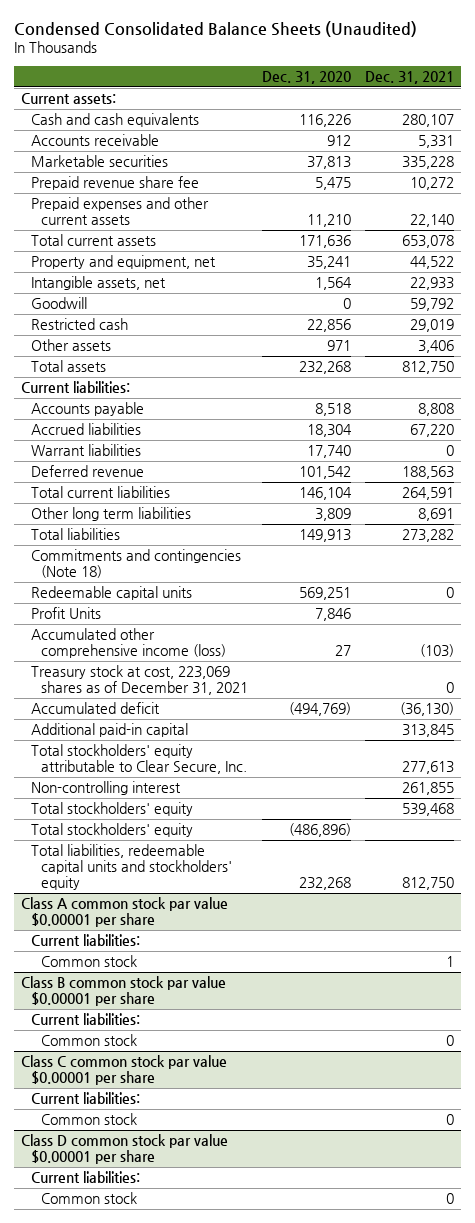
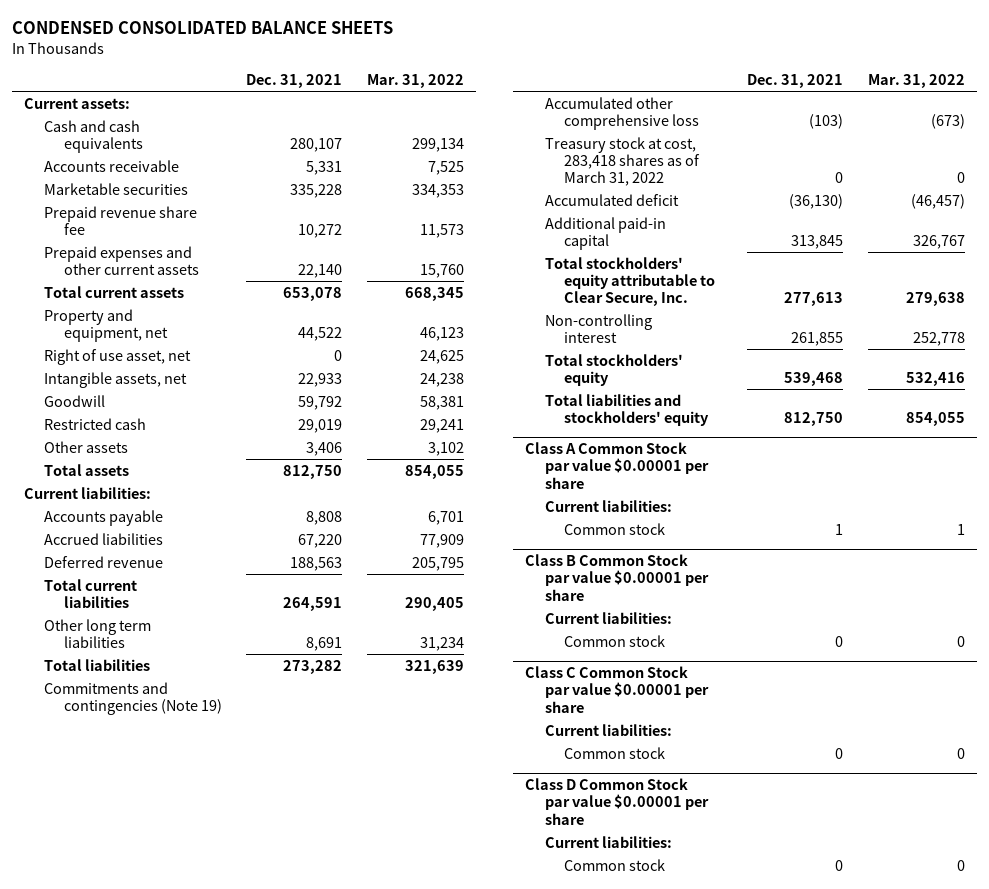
[13,21,417,38] Condensed Consolidated Balance Sheets (Unaudited) -> [11,21,393,35] CONDENSED CONSOLIDATED BALANCE SHEETS
[261,70,351,84] Dec. 31, 2020 -> none
none -> [367,74,465,89] Mar. 31, 2022
none -> [43,348,191,365] Right of use asset, net
[30,444,141,457] Warrant liabilities -> none
[30,586,192,601] Redeemable capital units -> none
[30,607,101,620] Profit Units -> none
[30,549,241,578] Commitments and contingencies (Note 18) -> [43,681,222,715] Commitments and contingencies (Note 19)
[30,628,226,658] Accumulated other comprehensive income (loss) -> [544,96,700,130] Accumulated other comprehensive loss
[30,665,248,695] Treasury stock at cost, 223,069 shares as of December 31, 2021 -> [544,136,701,186] Treasury stock at cost, 283,418 shares as of March 31, 2022
[30,823,193,838] Total stockholders' equity -> none
[30,844,232,890] Total liabilities, redeemable capital units and stockholders' equity -> [544,393,710,426] Total liabilities and stockholders' equity
[20,897,228,927] Class A common stock par value $0.00001 per share -> [525,442,709,489] Class A Common Stock par value $0.00001 per share
[20,976,226,1006] Class B common stock par value $0.00001 per share -> [525,554,709,601] Class B Common Stock par value $0.00001 per share
[20,1055,227,1085] Class C common stock par value $0.00001 per share -> [525,666,709,713] Class C Common Stock par value $0.00001 per share
[20,1134,228,1164] Class D common stock par value $0.00001 per share -> [525,778,709,825] Class D Common Stock par value $0.00001 per share

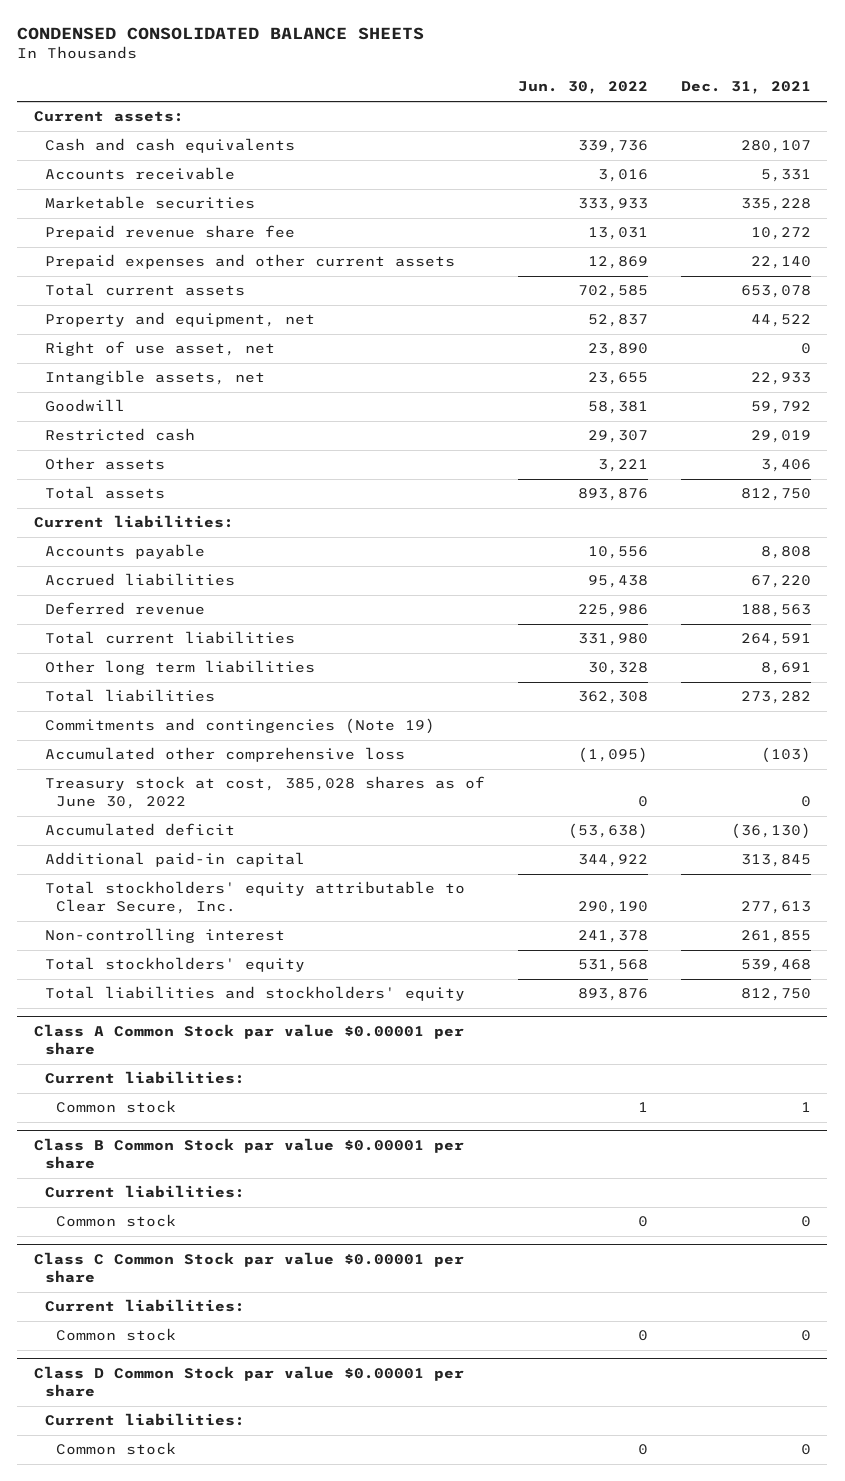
[367,74,465,89] Mar. 31, 2022 -> none
none -> [517,81,648,95] Jun. 30, 2022
[544,136,701,186] Treasury stock at cost, 283,418 shares as of March 31, 2022 -> [44,776,485,810] Treasury stock at cost, 385,028 shares as of June 30, 2022

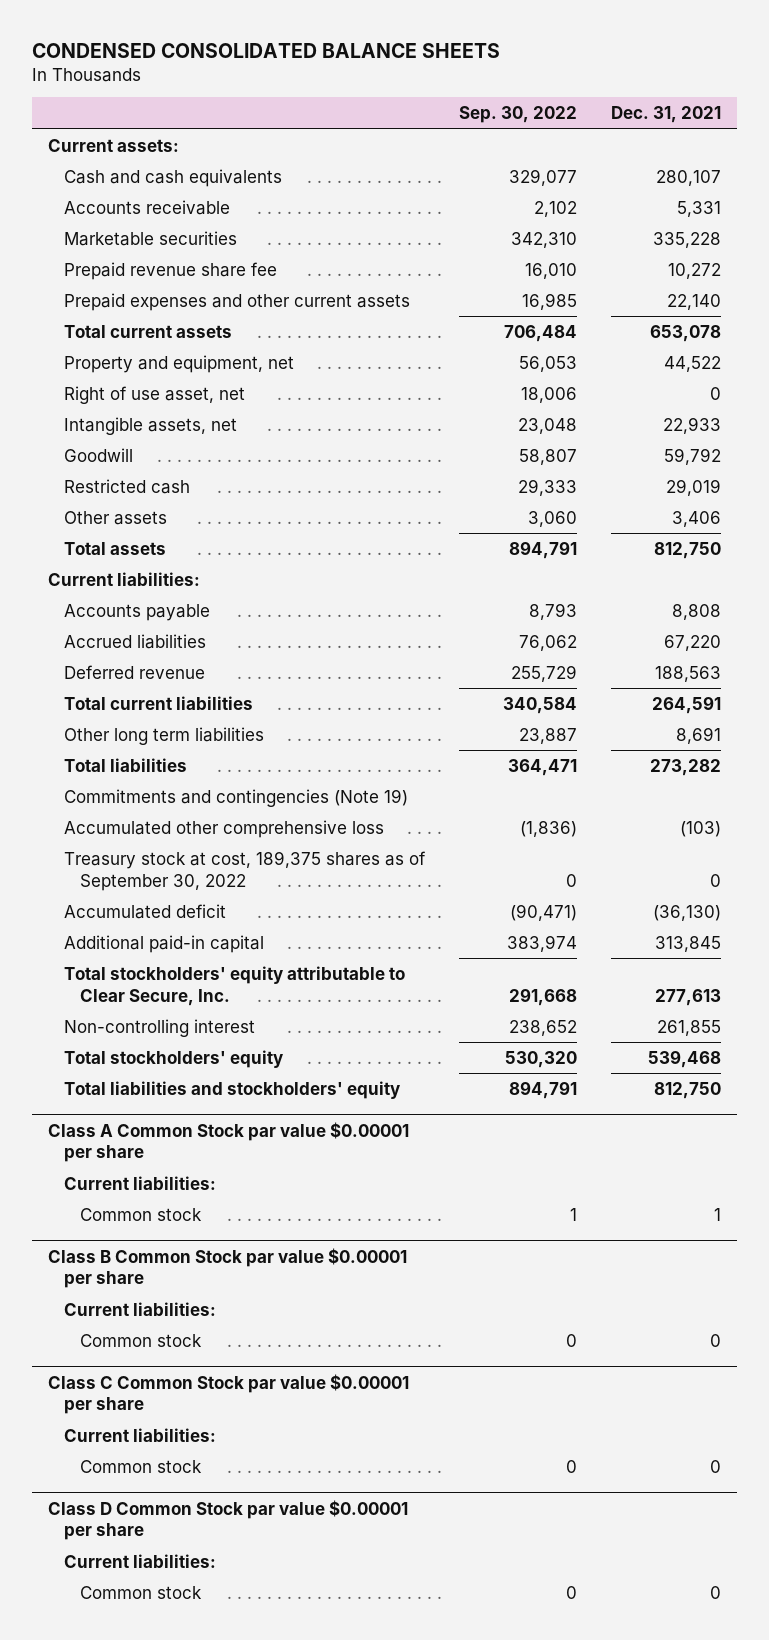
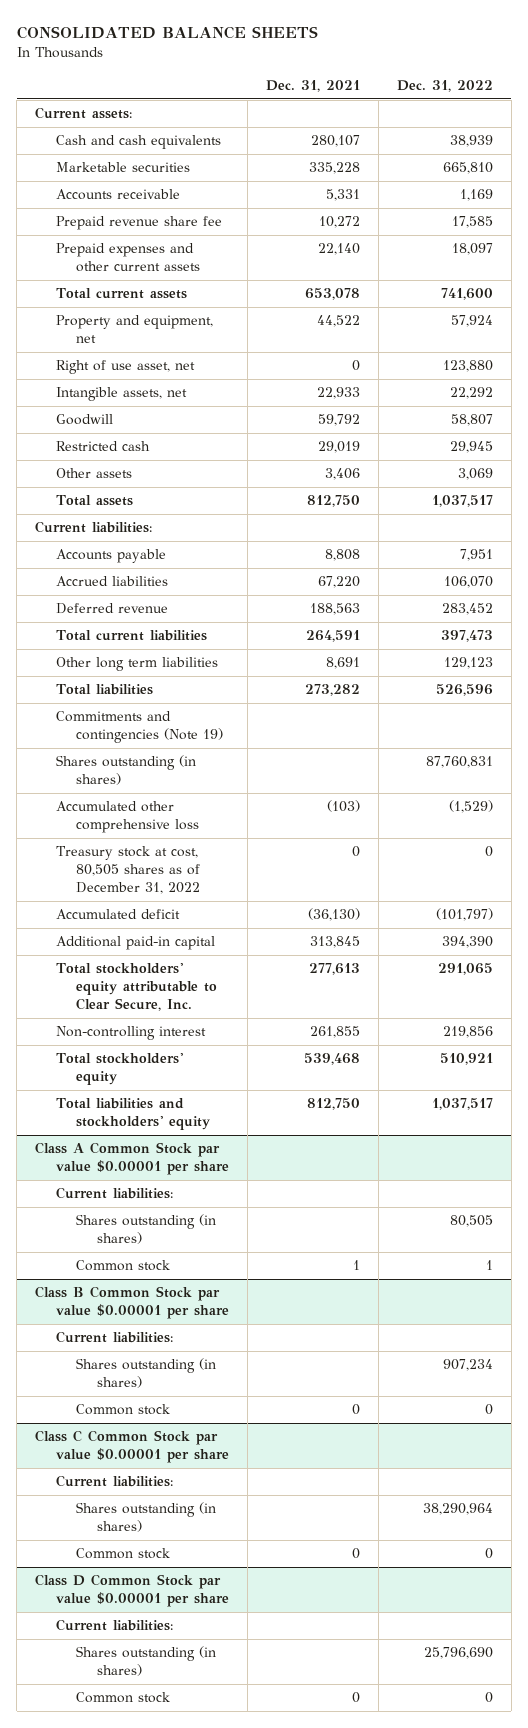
[31,42,500,58] CONDENSED CONSOLIDATED BALANCE SHEETS -> [16,26,318,40] CONSOLIDATED BALANCE SHEETS
[458,106,577,124] Sep. 30, 2022 -> none
none -> [396,79,493,92] Dec. 31, 2022
[64,199,231,215] Accounts receivable -> [55,189,180,201] Accounts receivable
none -> [55,755,196,786] Shares outstanding (in shares)
[64,850,427,891] Treasury stock at cost, 189,375 shares as of September 30, 2022 -> [55,846,201,894] Treasury stock at cost, 80,505 shares as of December 31, 2022
none -> [76,1214,217,1245] Shares outstanding (in shares)
none -> [76,1358,217,1389] Shares outstanding (in shares)
none -> [76,1502,217,1533] Shares outstanding (in shares)
none -> [76,1646,217,1677] Shares outstanding (in shares)

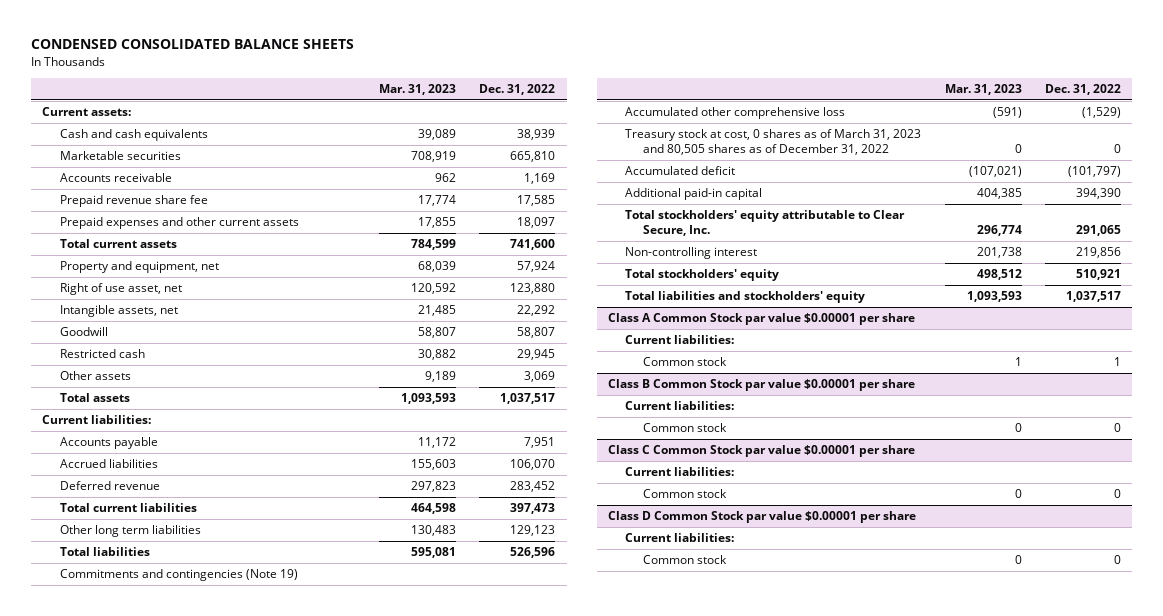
[16,26,318,40] CONSOLIDATED BALANCE SHEETS -> [30,39,354,50] CONDENSED CONSOLIDATED BALANCE SHEETS
[265,79,360,92] Dec. 31, 2021 -> none
none -> [378,83,456,95] Mar. 31, 2023
[55,755,196,786] Shares outstanding (in shares) -> none
[55,846,201,894] Treasury stock at cost, 80,505 shares as of December 31, 2022 -> [625,129,922,156] Treasury stock at cost, 0 shares as of March 31, 2023 and 80,505 shares as of December 31, 2022
[76,1214,217,1245] Shares outstanding (in shares) -> none
[76,1358,217,1389] Shares outstanding (in shares) -> none
[76,1502,217,1533] Shares outstanding (in shares) -> none
[76,1646,217,1677] Shares outstanding (in shares) -> none

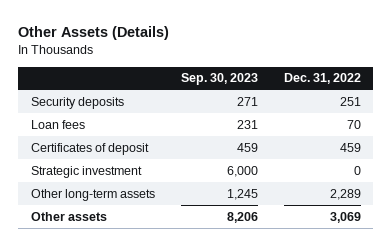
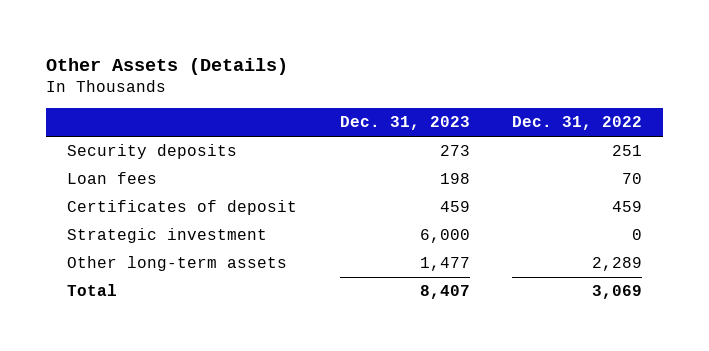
[180,73,258,86] Sep. 30, 2023 -> none
none -> [339,116,470,131] Dec. 31, 2023
[30,211,107,221] Other assets -> [67,284,118,297] Total

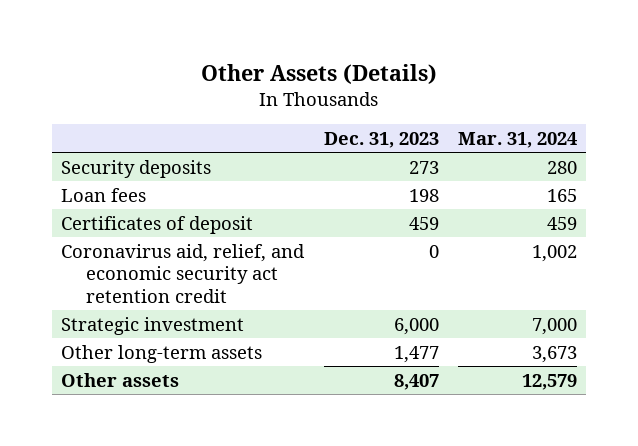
[512,116,643,131] Dec. 31, 2022 -> none
none -> [457,131,577,148] Mar. 31, 2024
none -> [61,243,306,303] Coronavirus aid, relief, and economic security act retention credit
[67,284,118,297] Total -> [61,372,180,387] Other assets

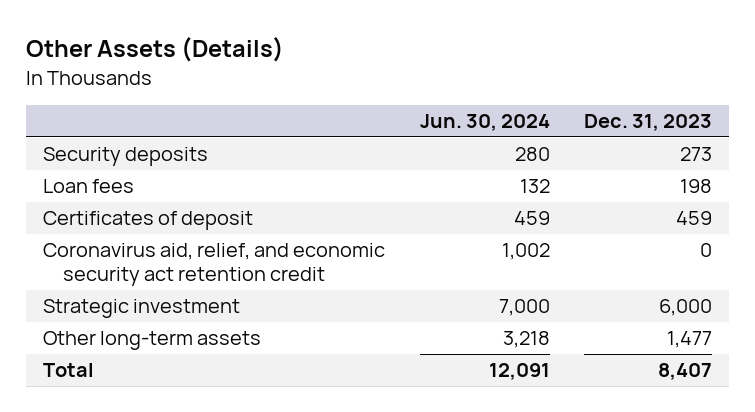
[457,131,577,148] Mar. 31, 2024 -> none
none -> [419,114,550,132] Jun. 30, 2024
[61,372,180,387] Other assets -> [43,363,95,378] Total

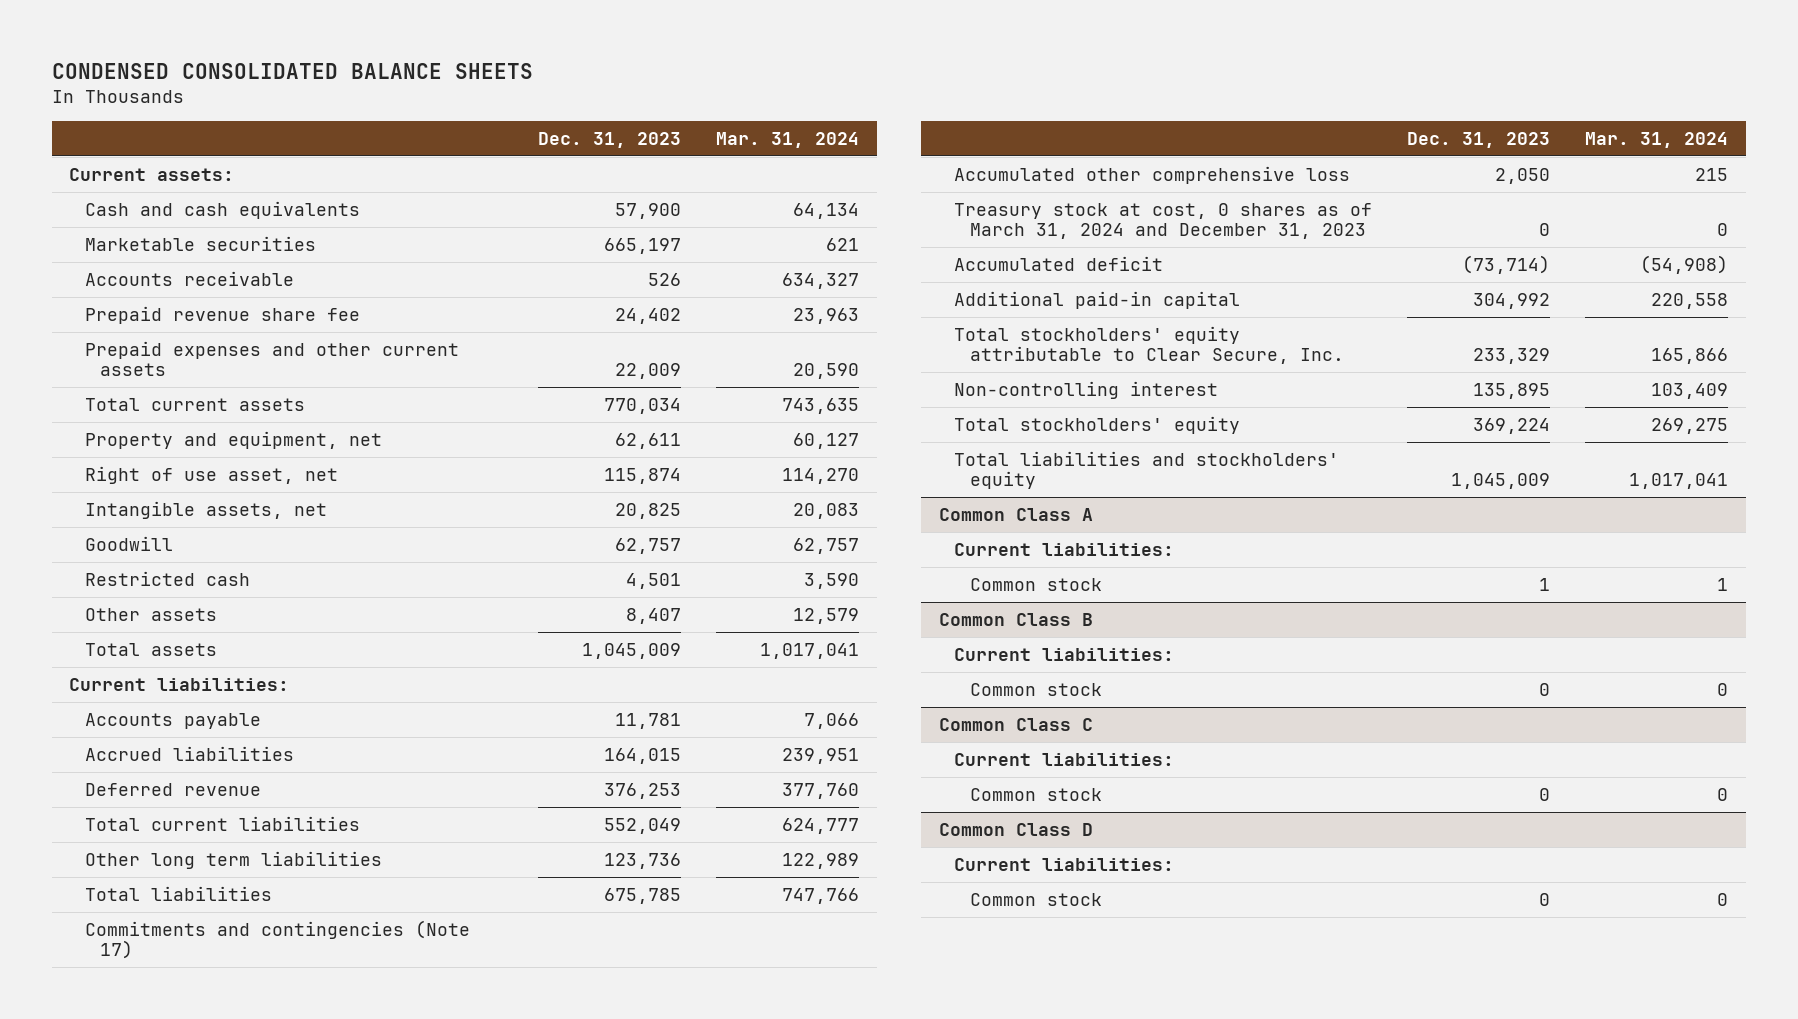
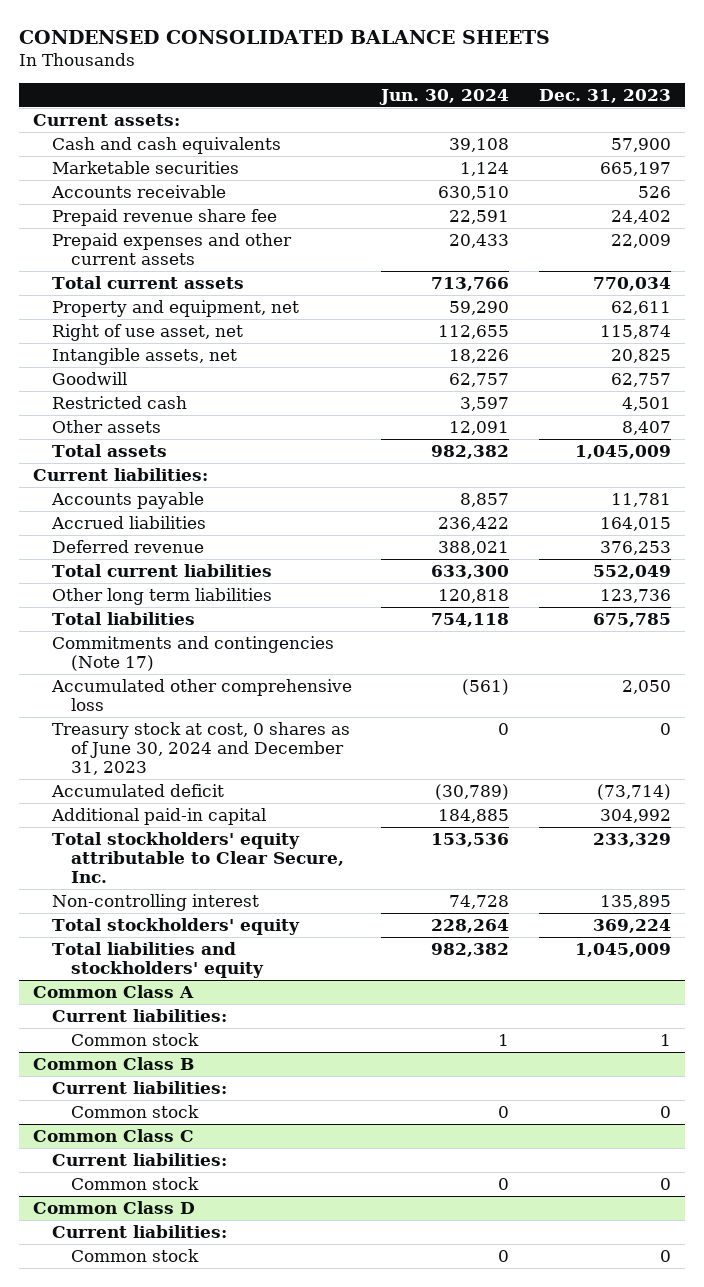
[716,131,860,148] Mar. 31, 2024 -> none
none -> [379,88,510,105] Jun. 30, 2024
[954,202,1373,240] Treasury stock at cost, 0 shares as of March 31, 2024 and December 31, 2023 -> [52,721,351,775] Treasury stock at cost, 0 shares as of June 30, 2024 and December 31, 2023

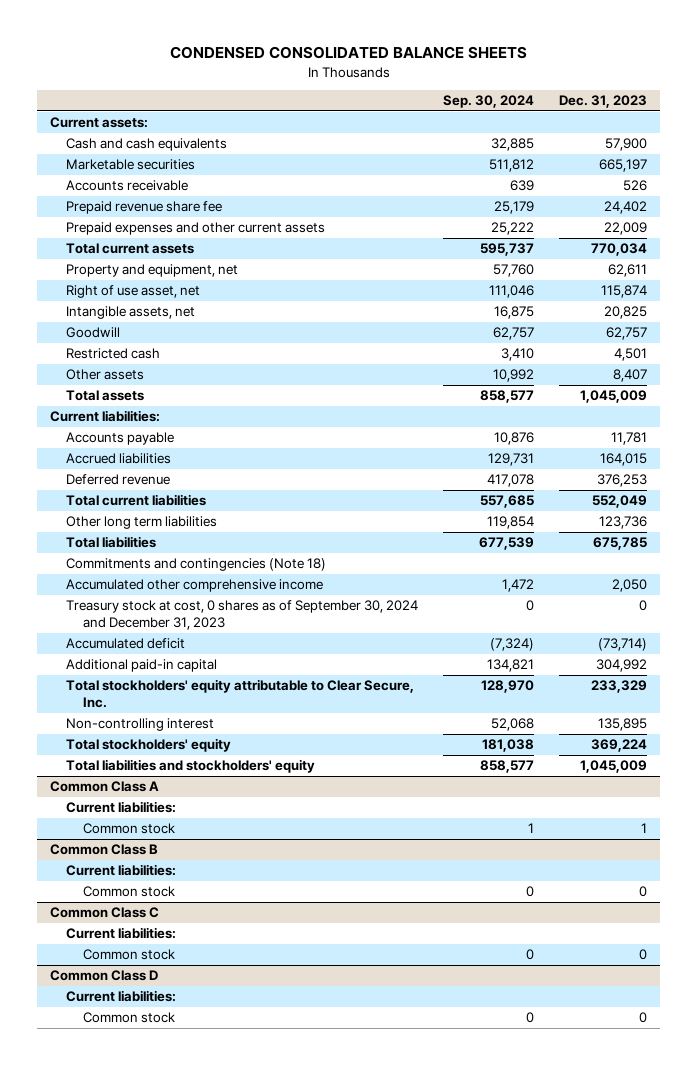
[379,88,510,105] Jun. 30, 2024 -> none
none -> [443,95,535,109] Sep. 30, 2024
[52,635,335,671] Commitments and contingencies (Note 17) -> [66,558,327,572] Commitments and contingencies (Note 18)
[51,678,353,711] Accumulated other comprehensive loss -> [66,579,324,593] Accumulated other comprehensive income
[52,721,351,775] Treasury stock at cost, 0 shares as of June 30, 2024 and December 31, 2023 -> [66,600,419,631] Treasury stock at cost, 0 shares as of September 30, 2024 and December 31, 2023

